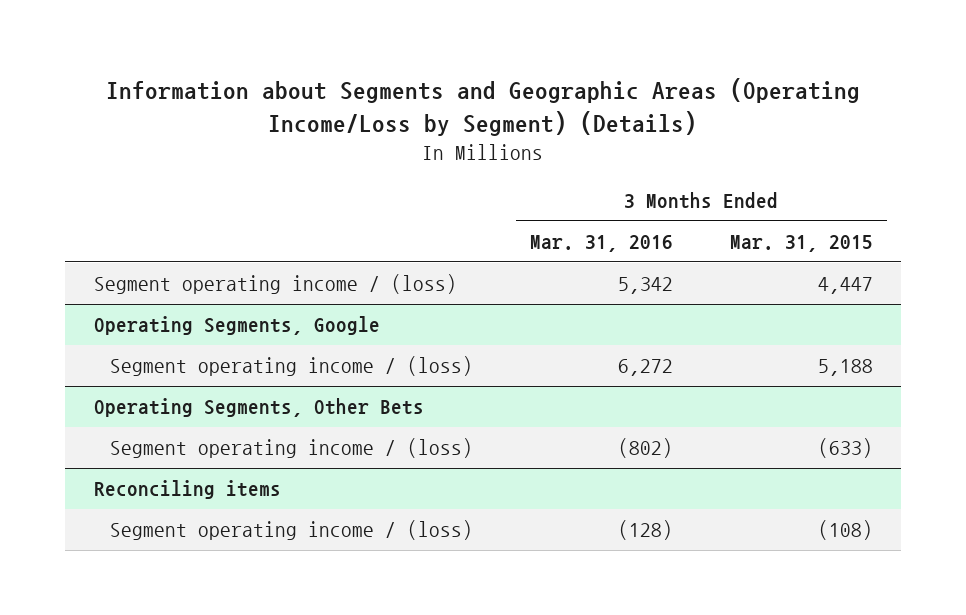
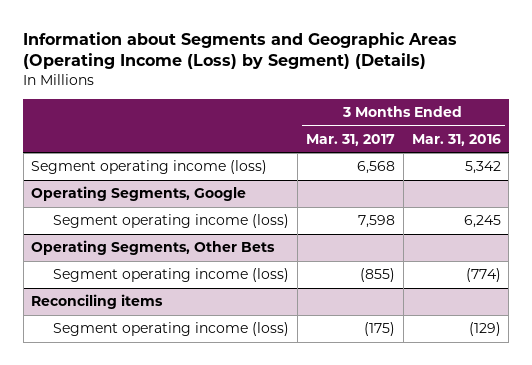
[106,78,861,136] Information about Segments and Geographic Areas (Operating Income/Loss by Segment) (Details) -> [23,31,458,70] Information about Segments and Geographic Areas (Operating Income (Loss) by Segment) (Details)
[729,235,873,253] Mar. 31, 2015 -> none
none -> [306,133,396,146] Mar. 31, 2017
[93,274,457,295] Segment operating income / (loss) -> [31,160,268,175] Segment operating income (loss)
[110,356,474,377] Segment operating income / (loss) -> [53,214,290,229] Segment operating income (loss)
[617,359,673,377] 6,272 -> [463,215,501,229] 6,245
[110,438,474,459] Segment operating income / (loss) -> [53,268,290,283] Segment operating income (loss)
[617,438,673,459] (802) -> [465,268,501,283] (774)
[110,520,474,541] Segment operating income / (loss) -> [53,322,290,337] Segment operating income (loss)
[617,520,673,541] (128) -> [468,322,501,337] (129)

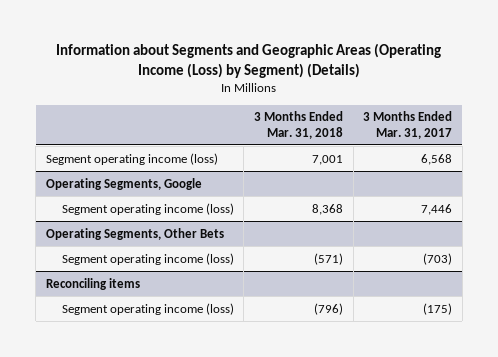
[411,133,501,146] Mar. 31, 2016 -> none
none -> [254,111,344,139] 3 Months Ended Mar. 31, 2018
[358,215,396,229] 7,598 -> [421,203,453,215] 7,446
[360,268,396,283] (855) -> [423,252,453,265] (703)

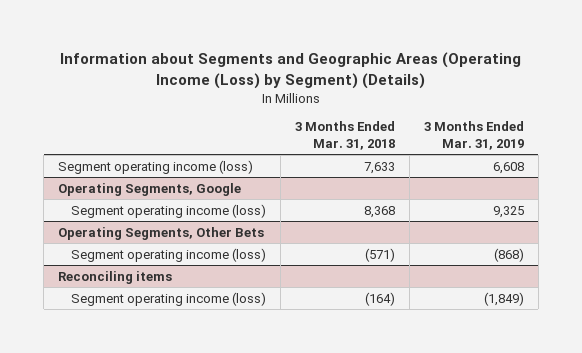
[363,111,453,139] 3 Months Ended Mar. 31, 2017 -> none
none -> [423,121,524,150] 3 Months Ended Mar. 31, 2019
[312,154,344,165] 7,001 -> [364,161,396,174] 7,633
[314,302,344,315] (796) -> [365,291,396,306] (164)

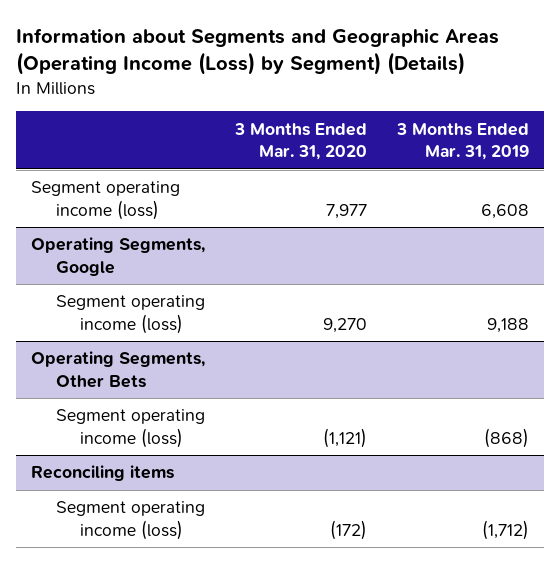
[295,121,396,150] 3 Months Ended Mar. 31, 2018 -> none
none -> [234,122,368,160] 3 Months Ended Mar. 31, 2020
[492,205,524,218] 9,325 -> [487,317,530,333] 9,188
[483,291,524,306] (1,849) -> [482,519,530,540] (1,712)

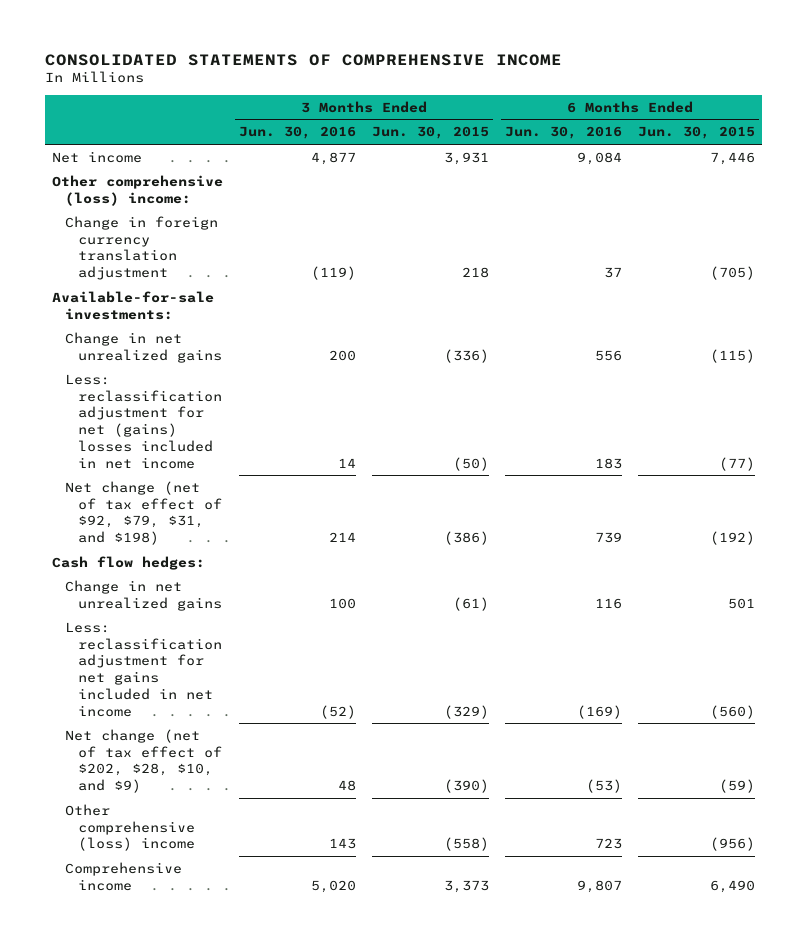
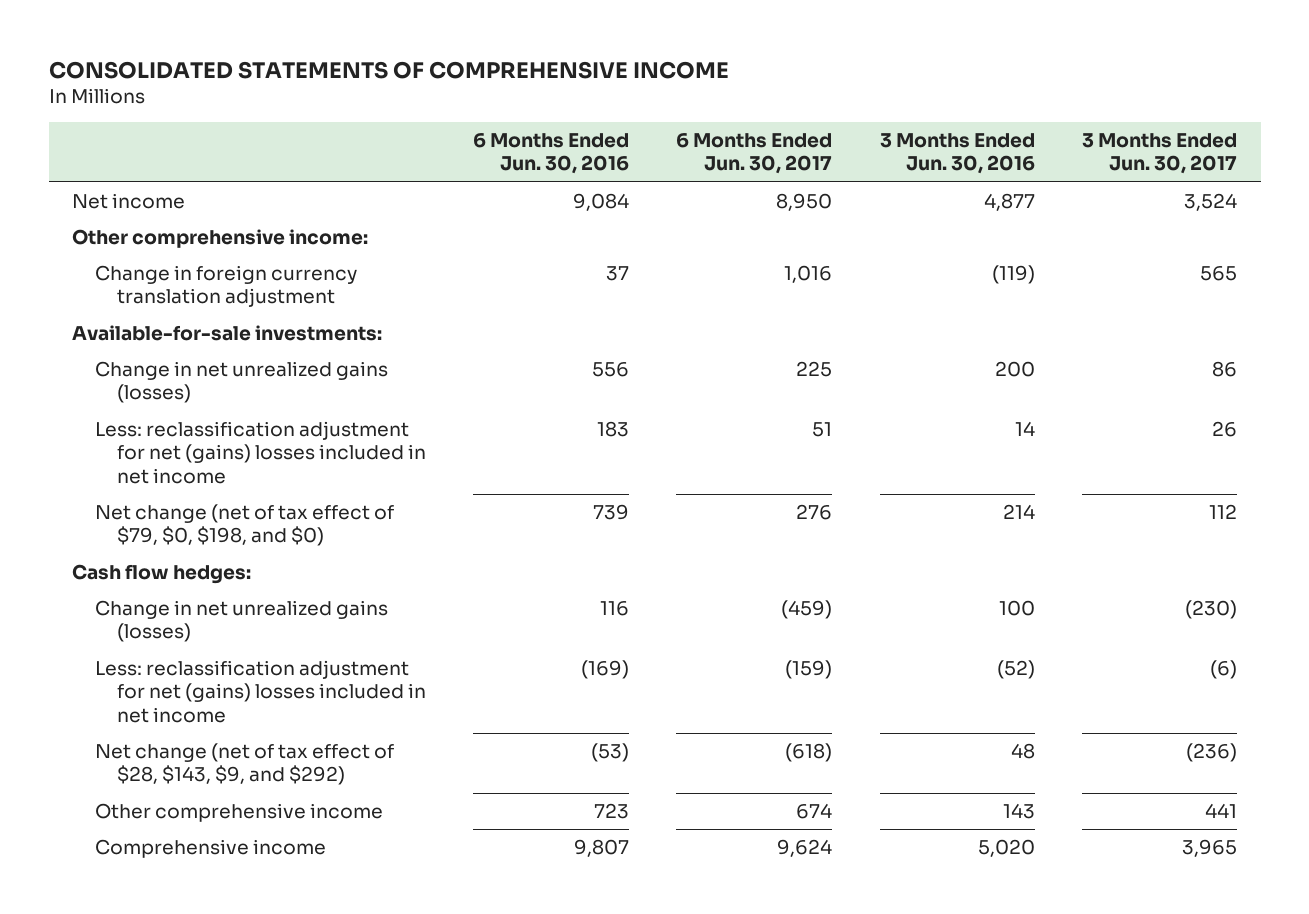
[371,126,489,140] Jun. 30, 2015 -> none
[637,126,755,140] Jun. 30, 2015 -> none
none -> [676,132,833,175] 6 Months Ended Jun. 30, 2017
none -> [1081,132,1237,175] 3 Months Ended Jun. 30, 2017
[52,174,224,206] Other comprehensive (loss) income: -> [72,228,369,248] Other comprehensive income:
[64,331,222,363] Change in net unrealized gains -> [94,360,388,404] Change in net unrealized gains (losses)
[64,480,222,546] Net change (net of tax effect of $92, $79, $31, and $198) -> [94,503,394,547] Net change (net of tax effect of $79, $0, $198, and $0)
[64,579,222,611] Change in net unrealized gains -> [94,599,388,643] Change in net unrealized gains (losses)
[64,621,222,717] Less: reclassification adjustment for net gains included in net income -> [94,659,426,723] Less: reclassification adjustment for net (gains) losses included in net income
[64,728,222,794] Net change (net of tax effect of $202, $28, $10, and $9) -> [94,742,394,786] Net change (net of tax effect of $28, $143, $9, and $292)
[64,803,195,852] Other comprehensive (loss) income -> [94,802,383,822] Other comprehensive income

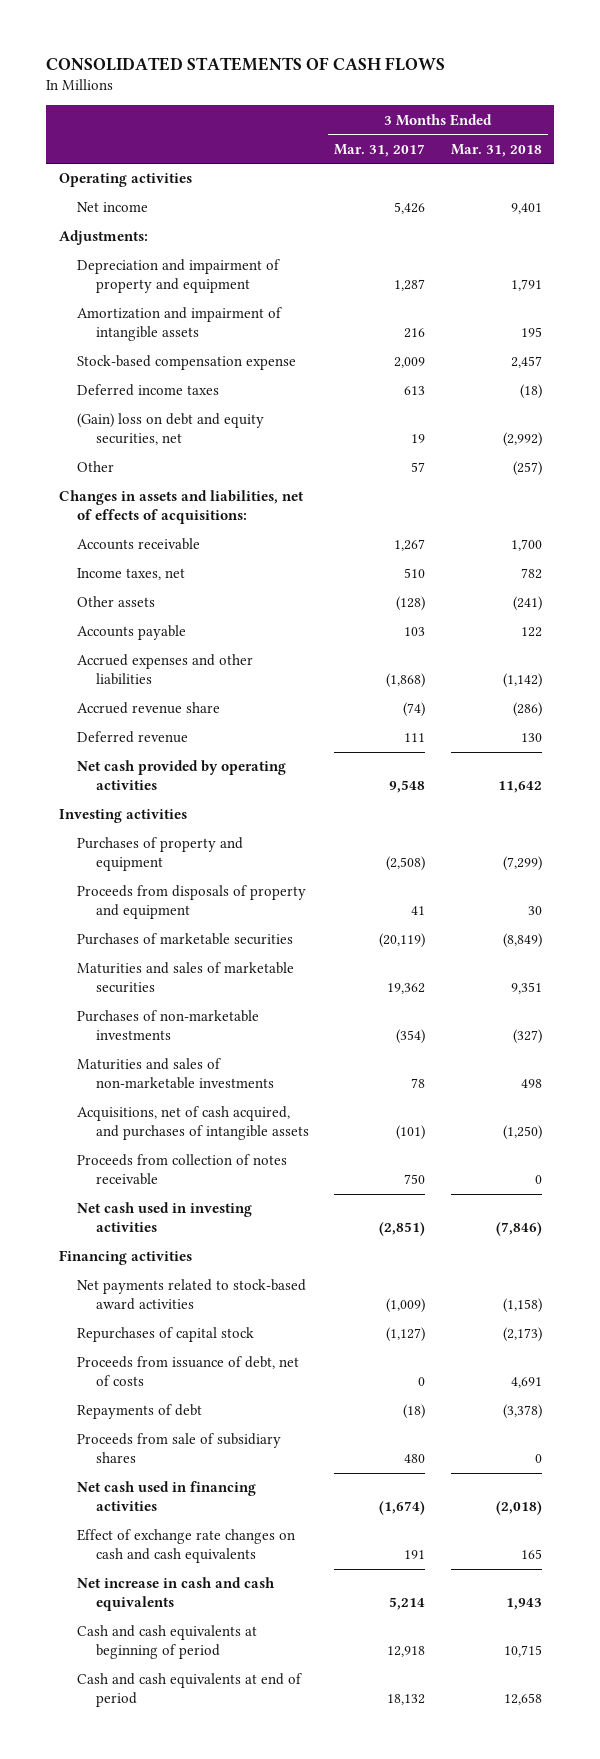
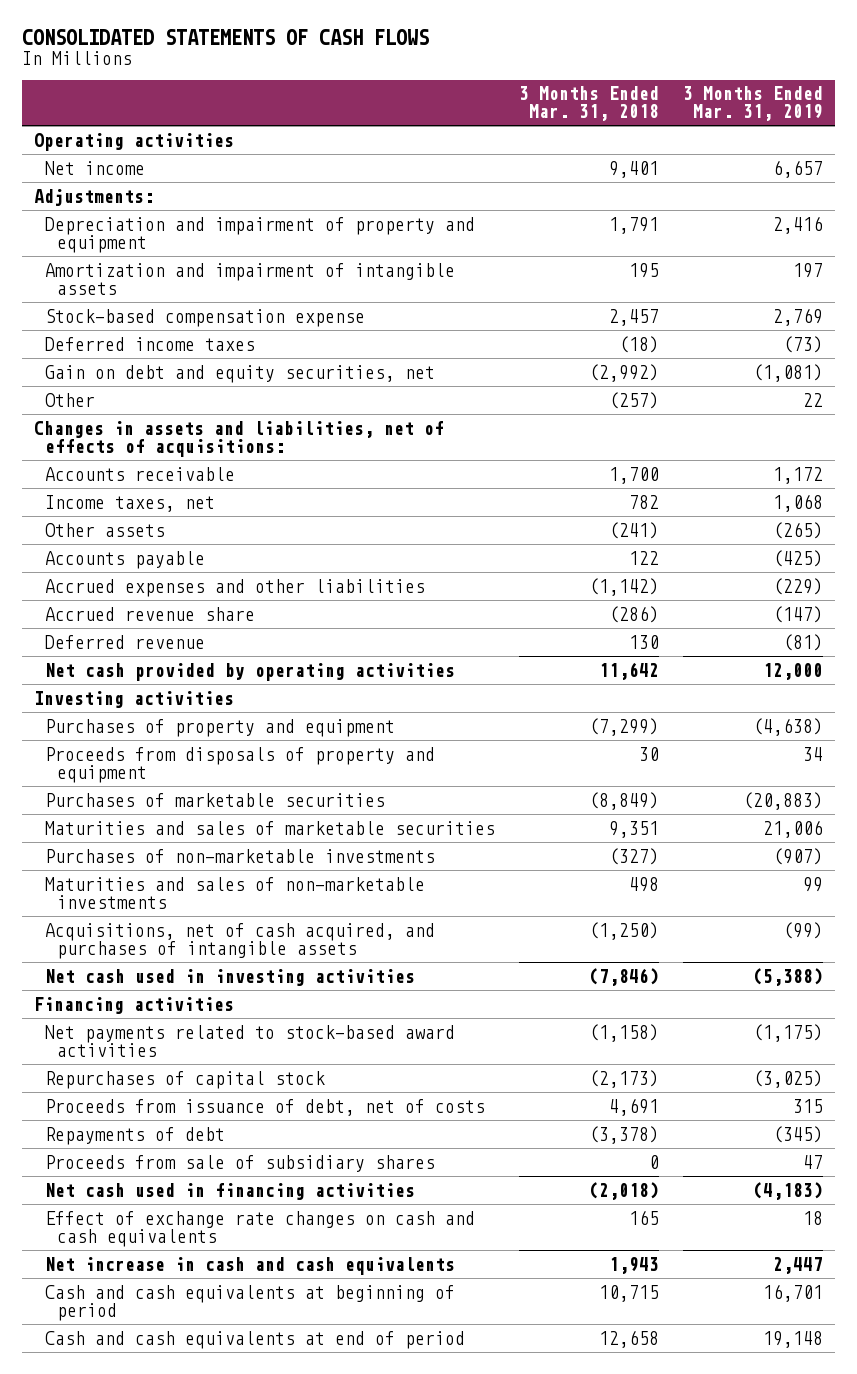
[334,143,426,157] Mar. 31, 2017 -> none
none -> [682,86,823,122] 3 Months Ended Mar. 31, 2019
[77,413,265,446] (Gain) loss on debt and equity securities, net -> [45,364,436,383] Gain on debt and equity securities, net
[77,1154,288,1186] Proceeds from collection of notes receivable -> none

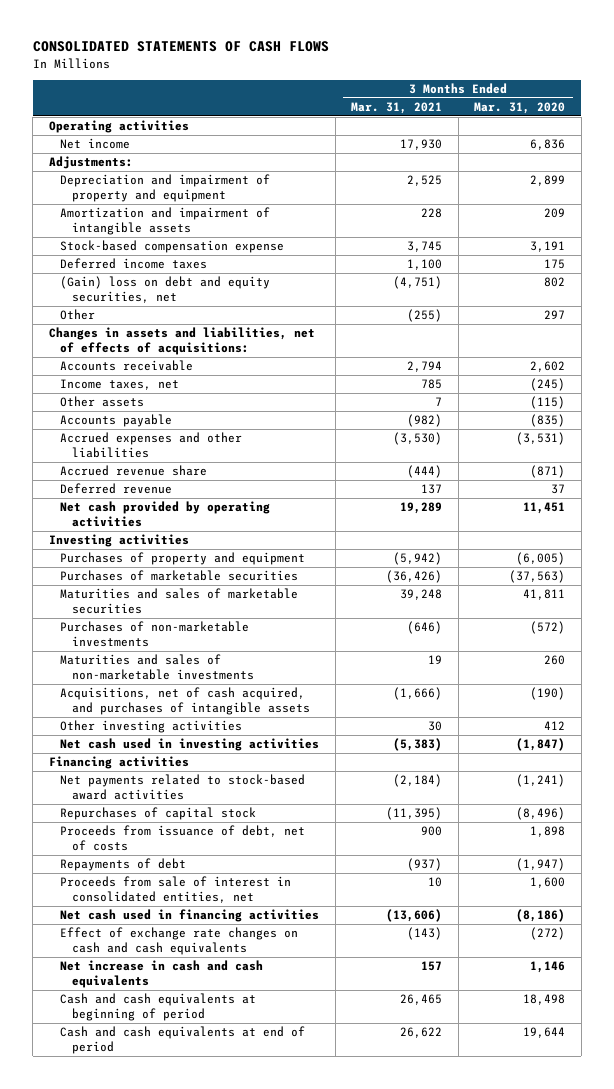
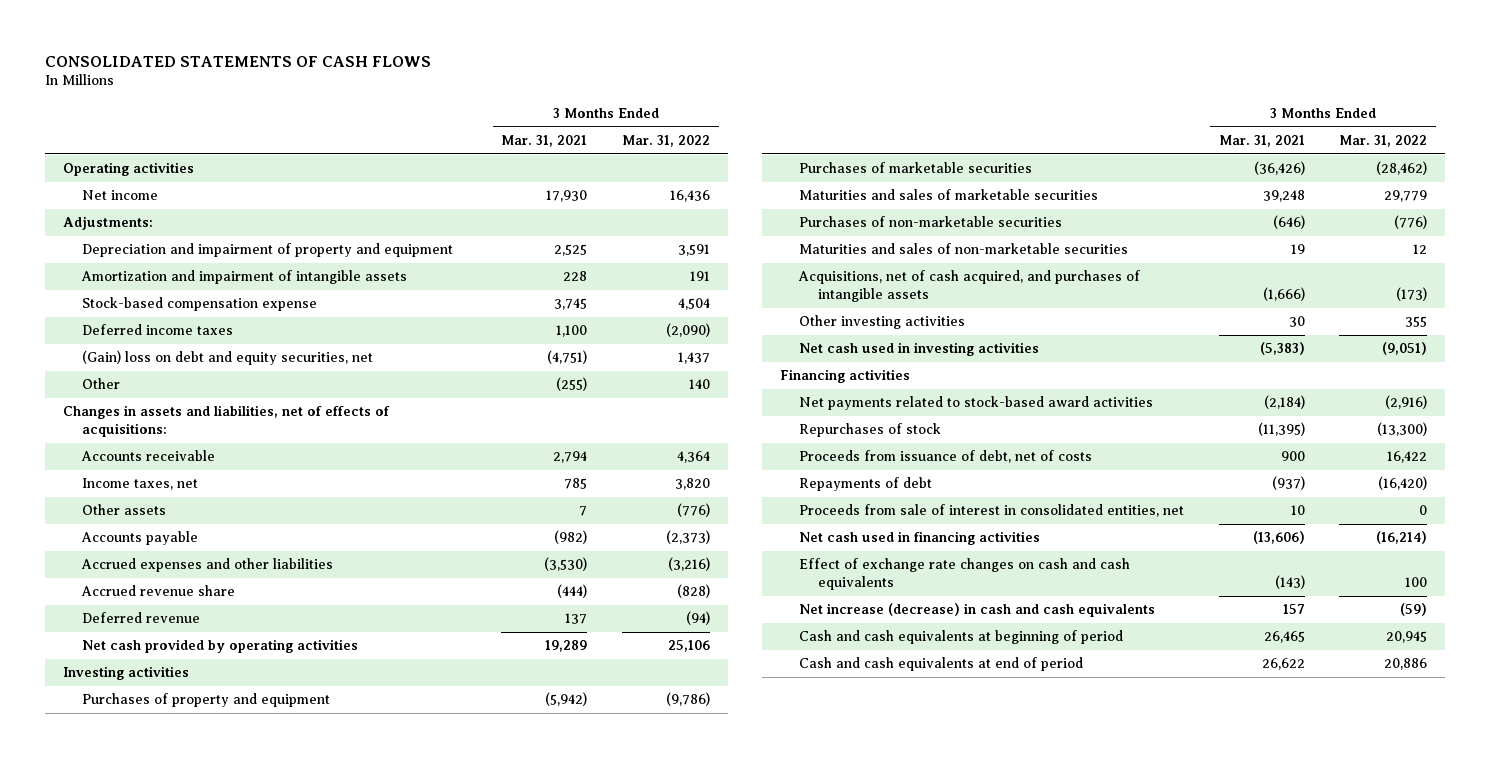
[474,101,566,114] Mar. 31, 2020 -> none
none -> [622,134,711,147] Mar. 31, 2022
[60,621,250,647] Purchases of non-marketable investments -> [798,216,1062,228] Purchases of non-marketable securities
[60,654,254,680] Maturities and sales of non-marketable investments -> [798,243,1128,255] Maturities and sales of non-marketable securities
[60,807,257,821] Repurchases of capital stock -> [798,423,941,438] Repurchases of stock
[60,960,264,988] Net increase in cash and cash equivalents -> [798,603,1155,618] Net increase (decrease) in cash and cash equivalents

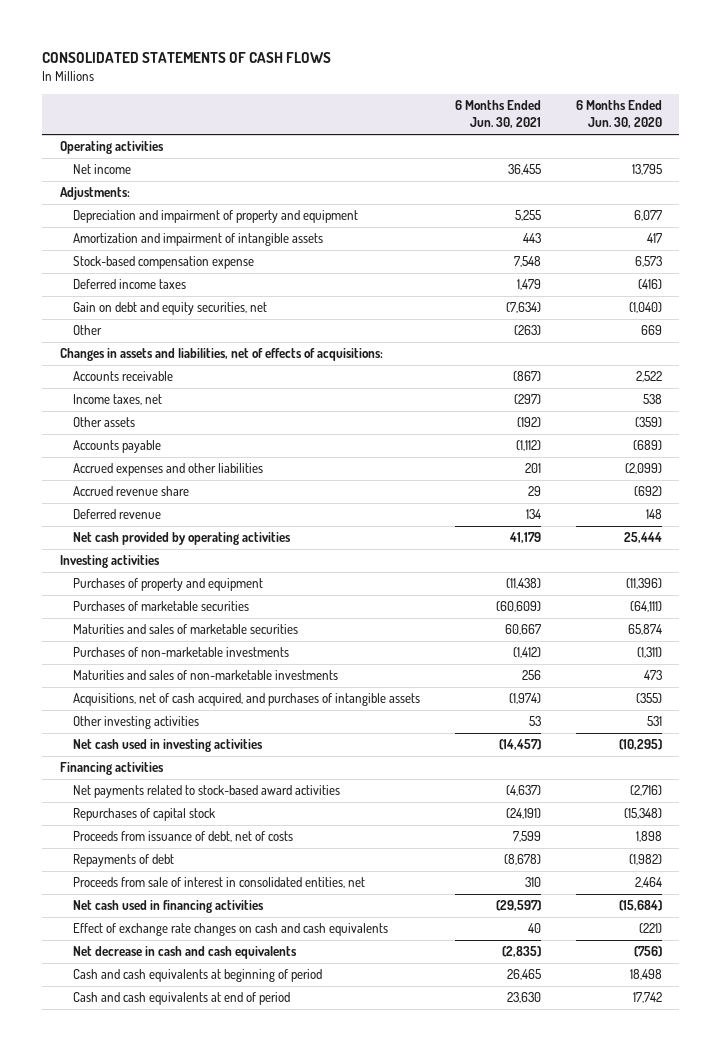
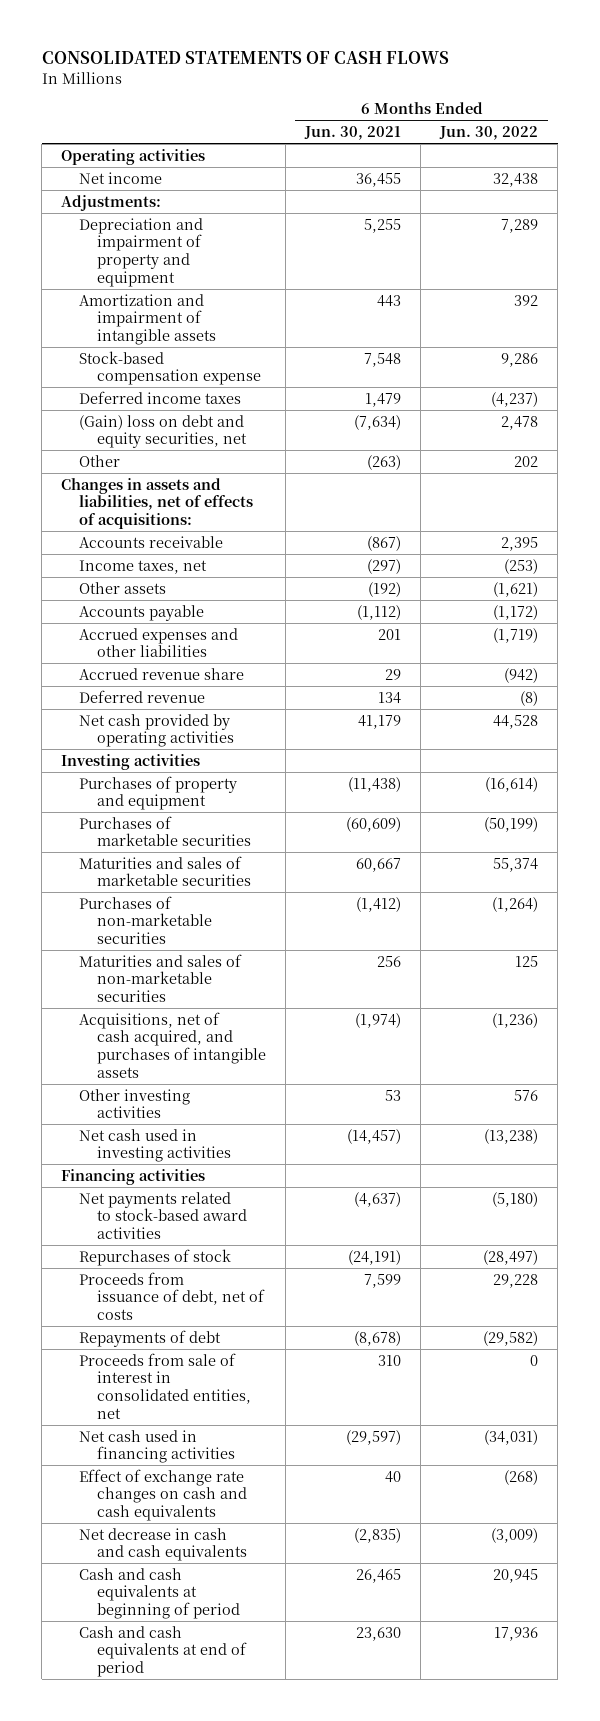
[575,100,662,129] 6 Months Ended Jun. 30, 2020 -> none
none -> [439,125,539,140] Jun. 30, 2022
[72,302,267,316] Gain on debt and equity securities, net -> [79,414,248,449] (Gain) loss on debt and equity securities, net
[72,647,289,658] Purchases of non-marketable investments -> [79,895,213,944] Purchases of non-marketable securities
[72,670,338,681] Maturities and sales of non-marketable investments -> [79,953,243,1002] Maturities and sales of non-marketable securities
[72,808,215,822] Repurchases of capital stock -> [79,1248,232,1266] Repurchases of stock

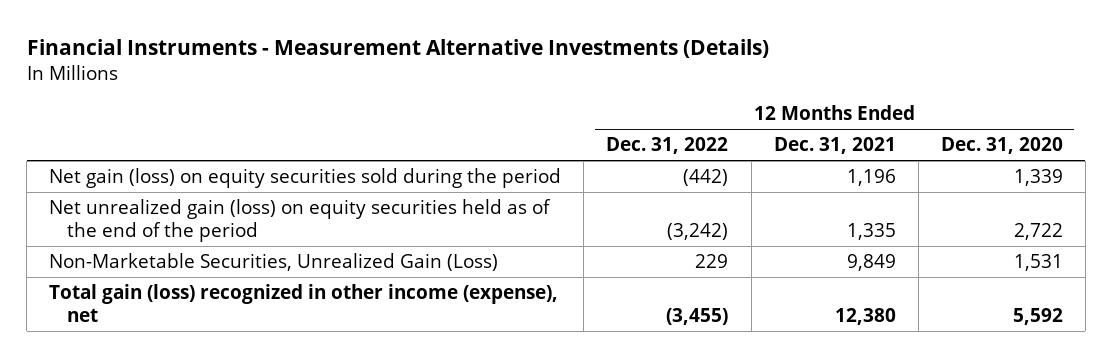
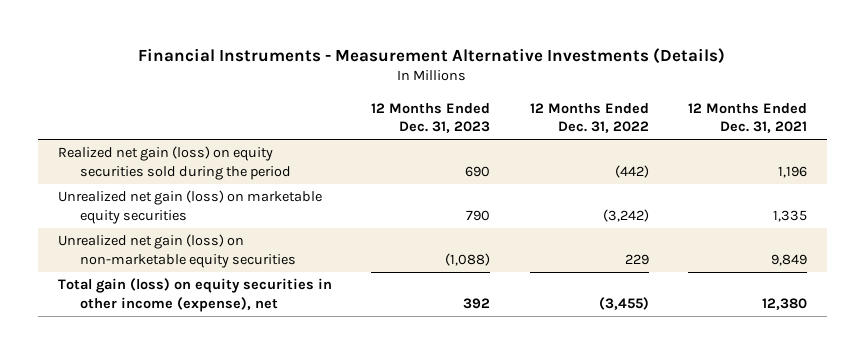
[940,137,1063,155] Dec. 31, 2020 -> none
none -> [371,102,491,134] 12 Months Ended Dec. 31, 2023
[49,168,562,189] Net gain (loss) on equity securities sold during the period -> [57,146,292,180] Realized net gain (loss) on equity securities sold during the period
[49,199,552,243] Net unrealized gain (loss) on equity securities held as of the end of the period -> [57,190,322,224] Unrealized net gain (loss) on marketable equity securities
[49,253,499,272] Non-Marketable Securities, Unrealized Gain (Loss) -> [57,234,297,268] Unrealized net gain (loss) on non-marketable equity securities
[49,284,559,323] Total gain (loss) recognized in other income (expense), net -> [57,278,332,312] Total gain (loss) on equity securities in other income (expense), net

